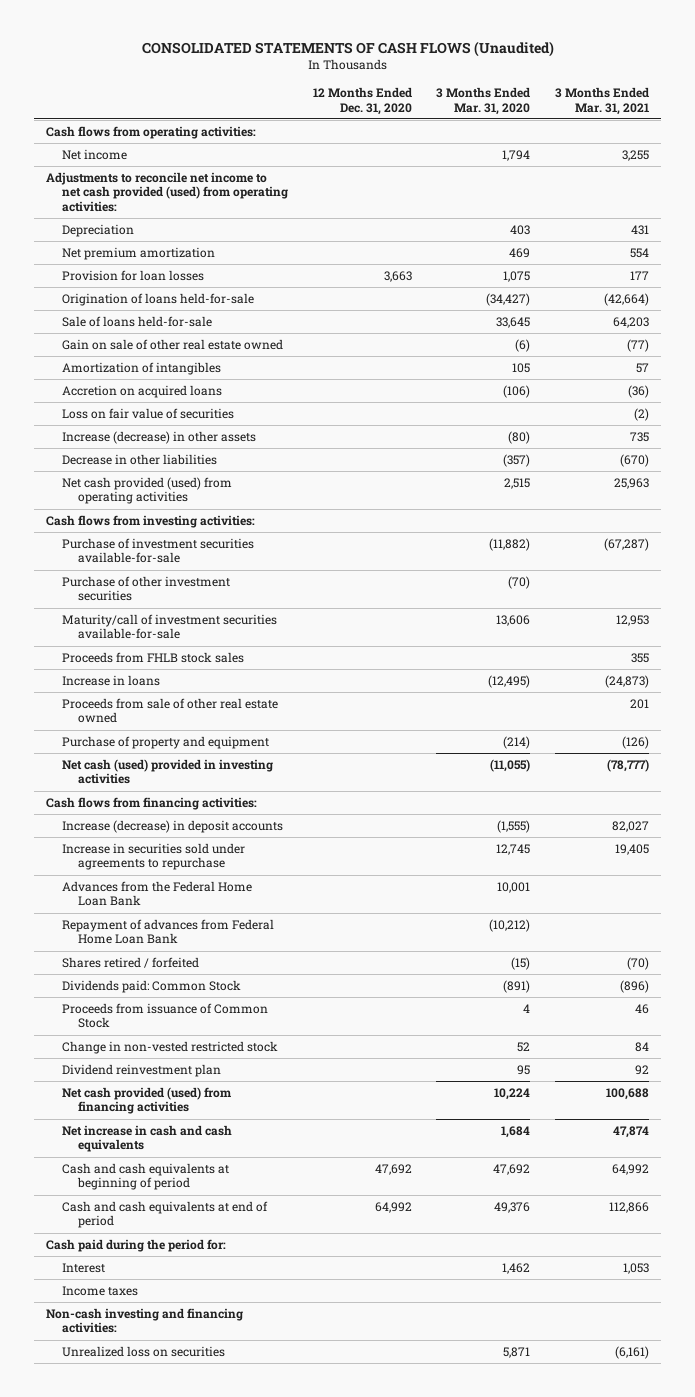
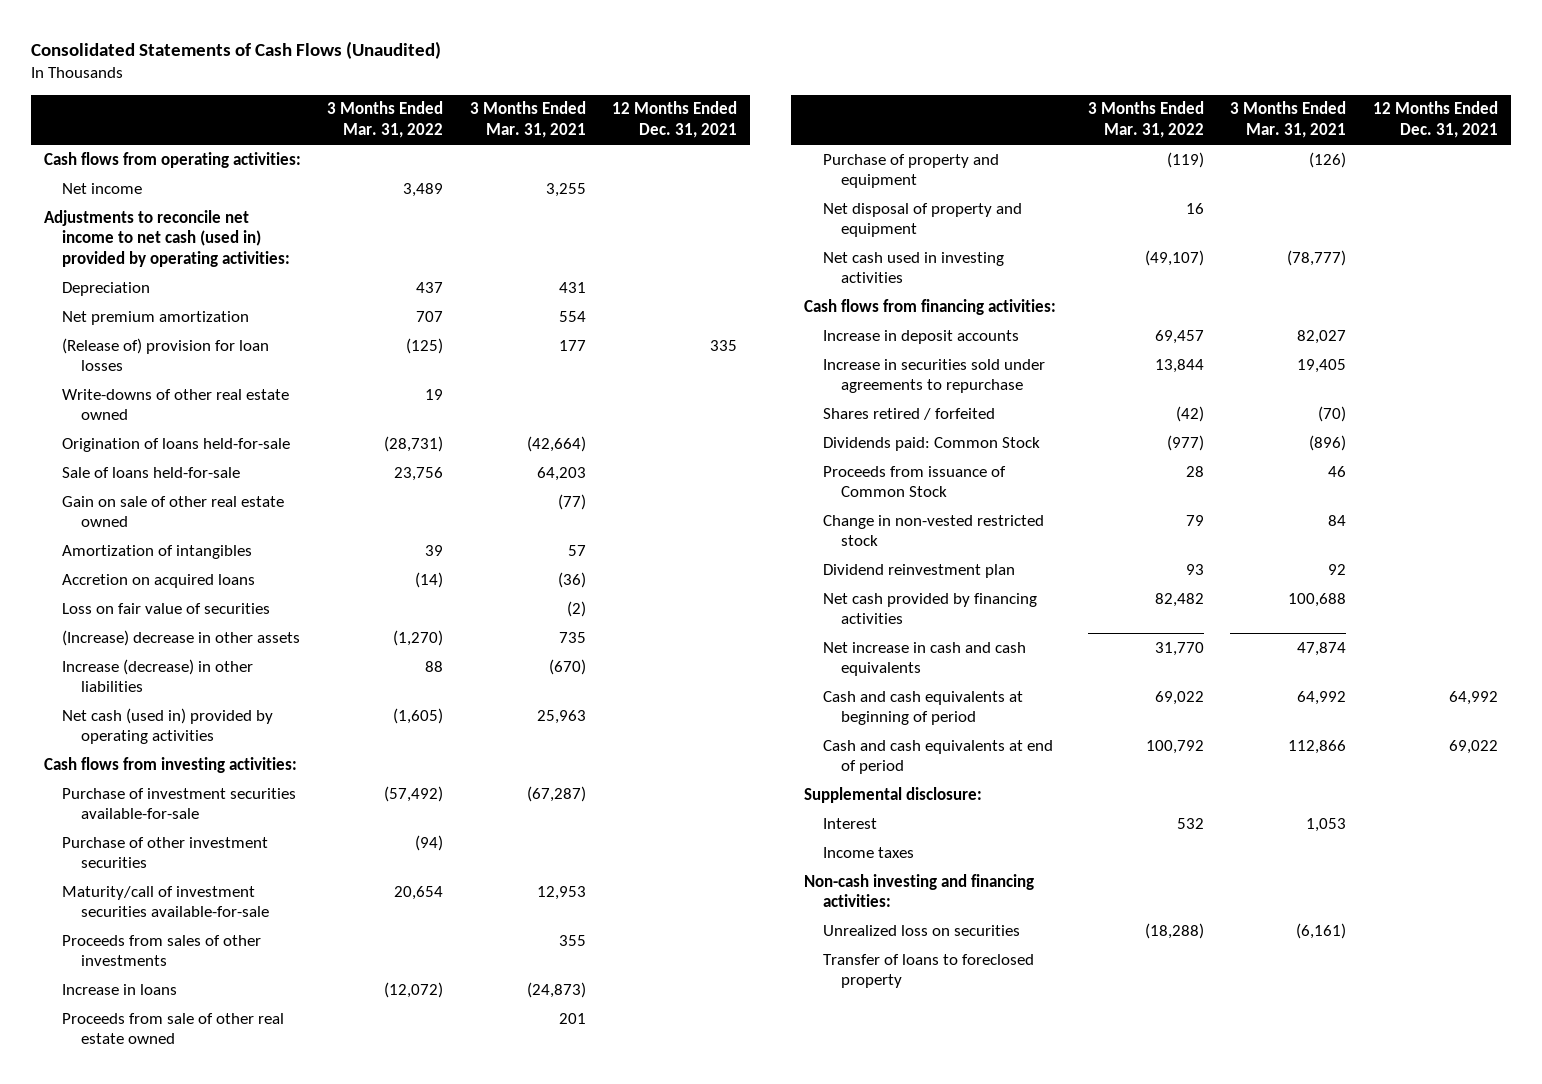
[141,40,554,57] CONSOLIDATED STATEMENTS OF CASH FLOWS (Unaudited) -> [30,41,441,60] Consolidated Statements of Cash Flows (Unaudited)
[312,87,412,115] 12 Months Ended Dec. 31, 2020 -> none
[436,87,531,115] 3 Months Ended Mar. 31, 2020 -> none
none -> [327,101,444,138] 3 Months Ended Mar. 31, 2022
none -> [612,101,738,138] 12 Months Ended Dec. 31, 2021
[46,171,289,213] Adjustments to reconcile net income to net cash provided (used) from operating activities: -> [44,209,291,267] Adjustments to reconcile net income to net cash (used in) provided by operating activities:
[62,269,205,281] Provision for loan losses -> [62,337,270,372] (Release of) provision for loan losses
none -> [62,388,290,421] Write-downs of other real estate owned
[62,430,257,444] Increase (decrease) in other assets -> [62,629,301,646] (Increase) decrease in other assets
[62,453,218,465] Decrease in other liabilities -> [62,658,254,693] Increase (decrease) in other liabilities
[62,476,233,505] Net cash provided (used) from operating activities -> [62,707,274,745] Net cash (used in) provided by operating activities
[62,651,245,663] Proceeds from FHLB stock sales -> [62,934,262,967] Proceeds from sales of other investments
none -> [822,202,1022,238] Net disposal of property and equipment
[62,758,274,785] Net cash (used) provided in investing activities -> [822,251,1004,284] Net cash used in investing activities
[62,819,284,833] Increase (decrease) in deposit accounts -> [822,329,1019,344] Increase in deposit accounts
[62,880,253,907] Advances from the Federal Home Loan Bank -> none
[62,918,275,945] Repayment of advances from Federal Home Loan Bank -> none
[62,1086,232,1115] Net cash provided (used) from financing activities -> [822,592,1037,625] Net cash provided by financing activities
[46,1238,227,1252] Cash paid during the period for: -> none
none -> [804,786,983,803] Supplemental disclosure:
none -> [822,953,1034,989] Transfer of loans to foreclosed property

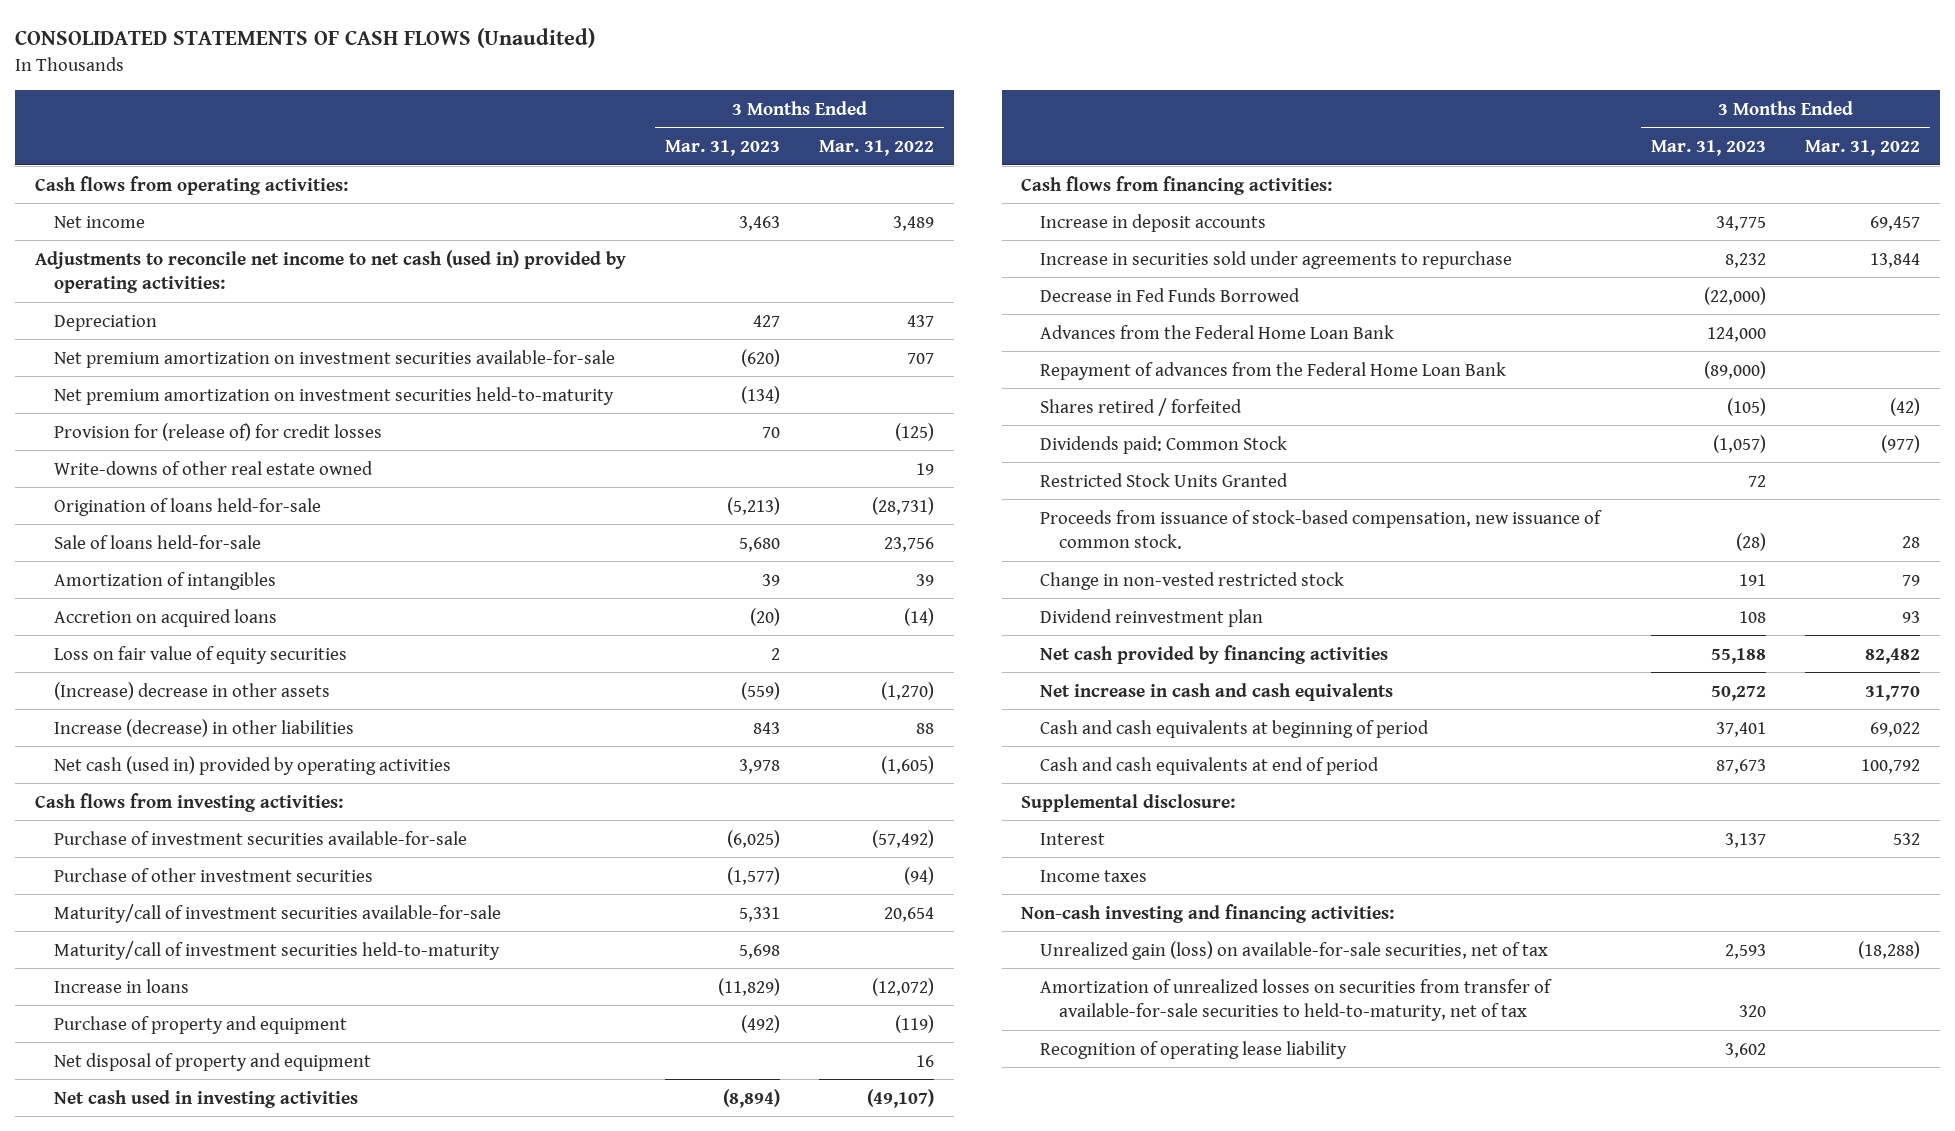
[30,41,441,60] Consolidated Statements of Cash Flows (Unaudited) -> [15,28,596,49] CONSOLIDATED STATEMENTS OF CASH FLOWS (Unaudited)
[469,101,586,138] 3 Months Ended Mar. 31, 2021 -> none
[612,101,738,138] 12 Months Ended Dec. 31, 2021 -> none
none -> [665,140,781,157] Mar. 31, 2023
[62,310,250,325] Net premium amortization -> none
none -> [54,349,616,368] Net premium amortization on investment securities available-for-sale
none -> [54,386,615,405] Net premium amortization on investment securities held-to-maturity
[62,337,270,372] (Release of) provision for loan losses -> [54,422,383,441] Provision for (release of) for credit losses
[62,495,285,528] Gain on sale of other real estate owned -> none
[62,602,271,614] Loss on fair value of securities -> [54,645,348,664] Loss on fair value of equity securities
[62,934,262,967] Proceeds from sales of other investments -> none
none -> [54,940,501,960] Maturity/call of investment securities held-to-maturity
[62,1012,285,1045] Proceeds from sale of other real estate owned -> none
none -> [1040,287,1301,302] Decrease in Fed Funds Borrowed
none -> [1040,324,1395,339] Advances from the Federal Home Loan Bank
none -> [1040,361,1507,380] Repayment of advances from the Federal Home Loan Bank
none -> [1040,472,1289,487] Restricted Stock Units Granted
[822,465,1006,498] Proceeds from issuance of Common Stock -> [1040,509,1603,549] Proceeds from issuance of stock-based compensation, new issuance of common stock.
[822,953,1034,989] Transfer of loans to foreclosed property -> none
[822,924,1020,936] Unrealized loss on securities -> [1040,940,1549,960] Unrealized gain (loss) on available-for-sale securities, net of tax
none -> [1040,978,1553,1021] Amortization of unrealized losses on securities from transfer of available-for-sale securities to held-to-maturity, net of tax
none -> [1040,1040,1348,1059] Recognition of operating lease liability

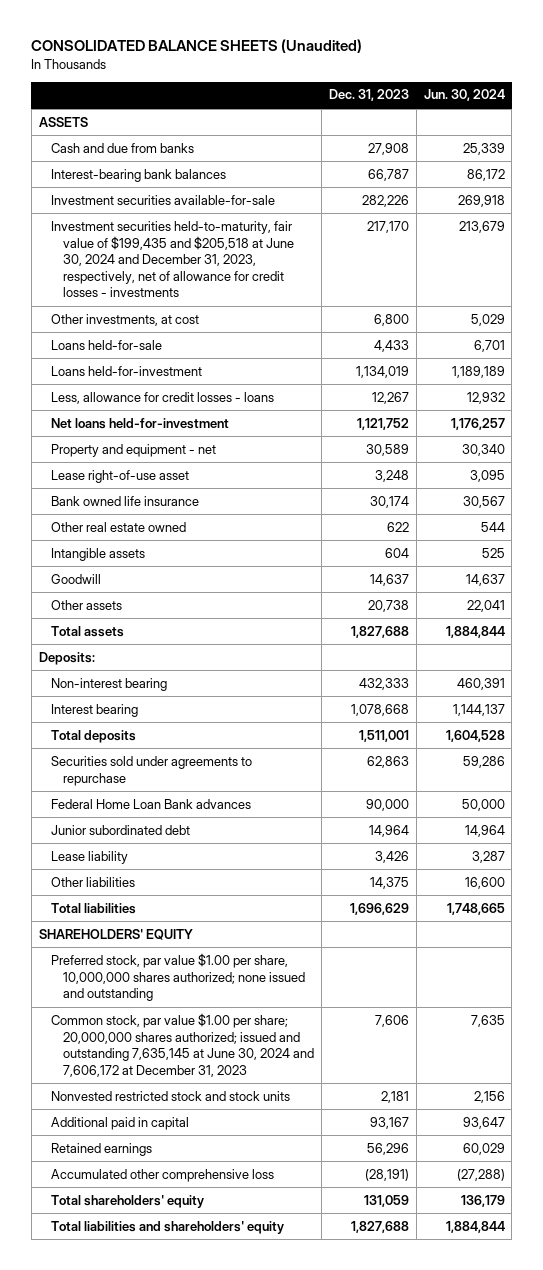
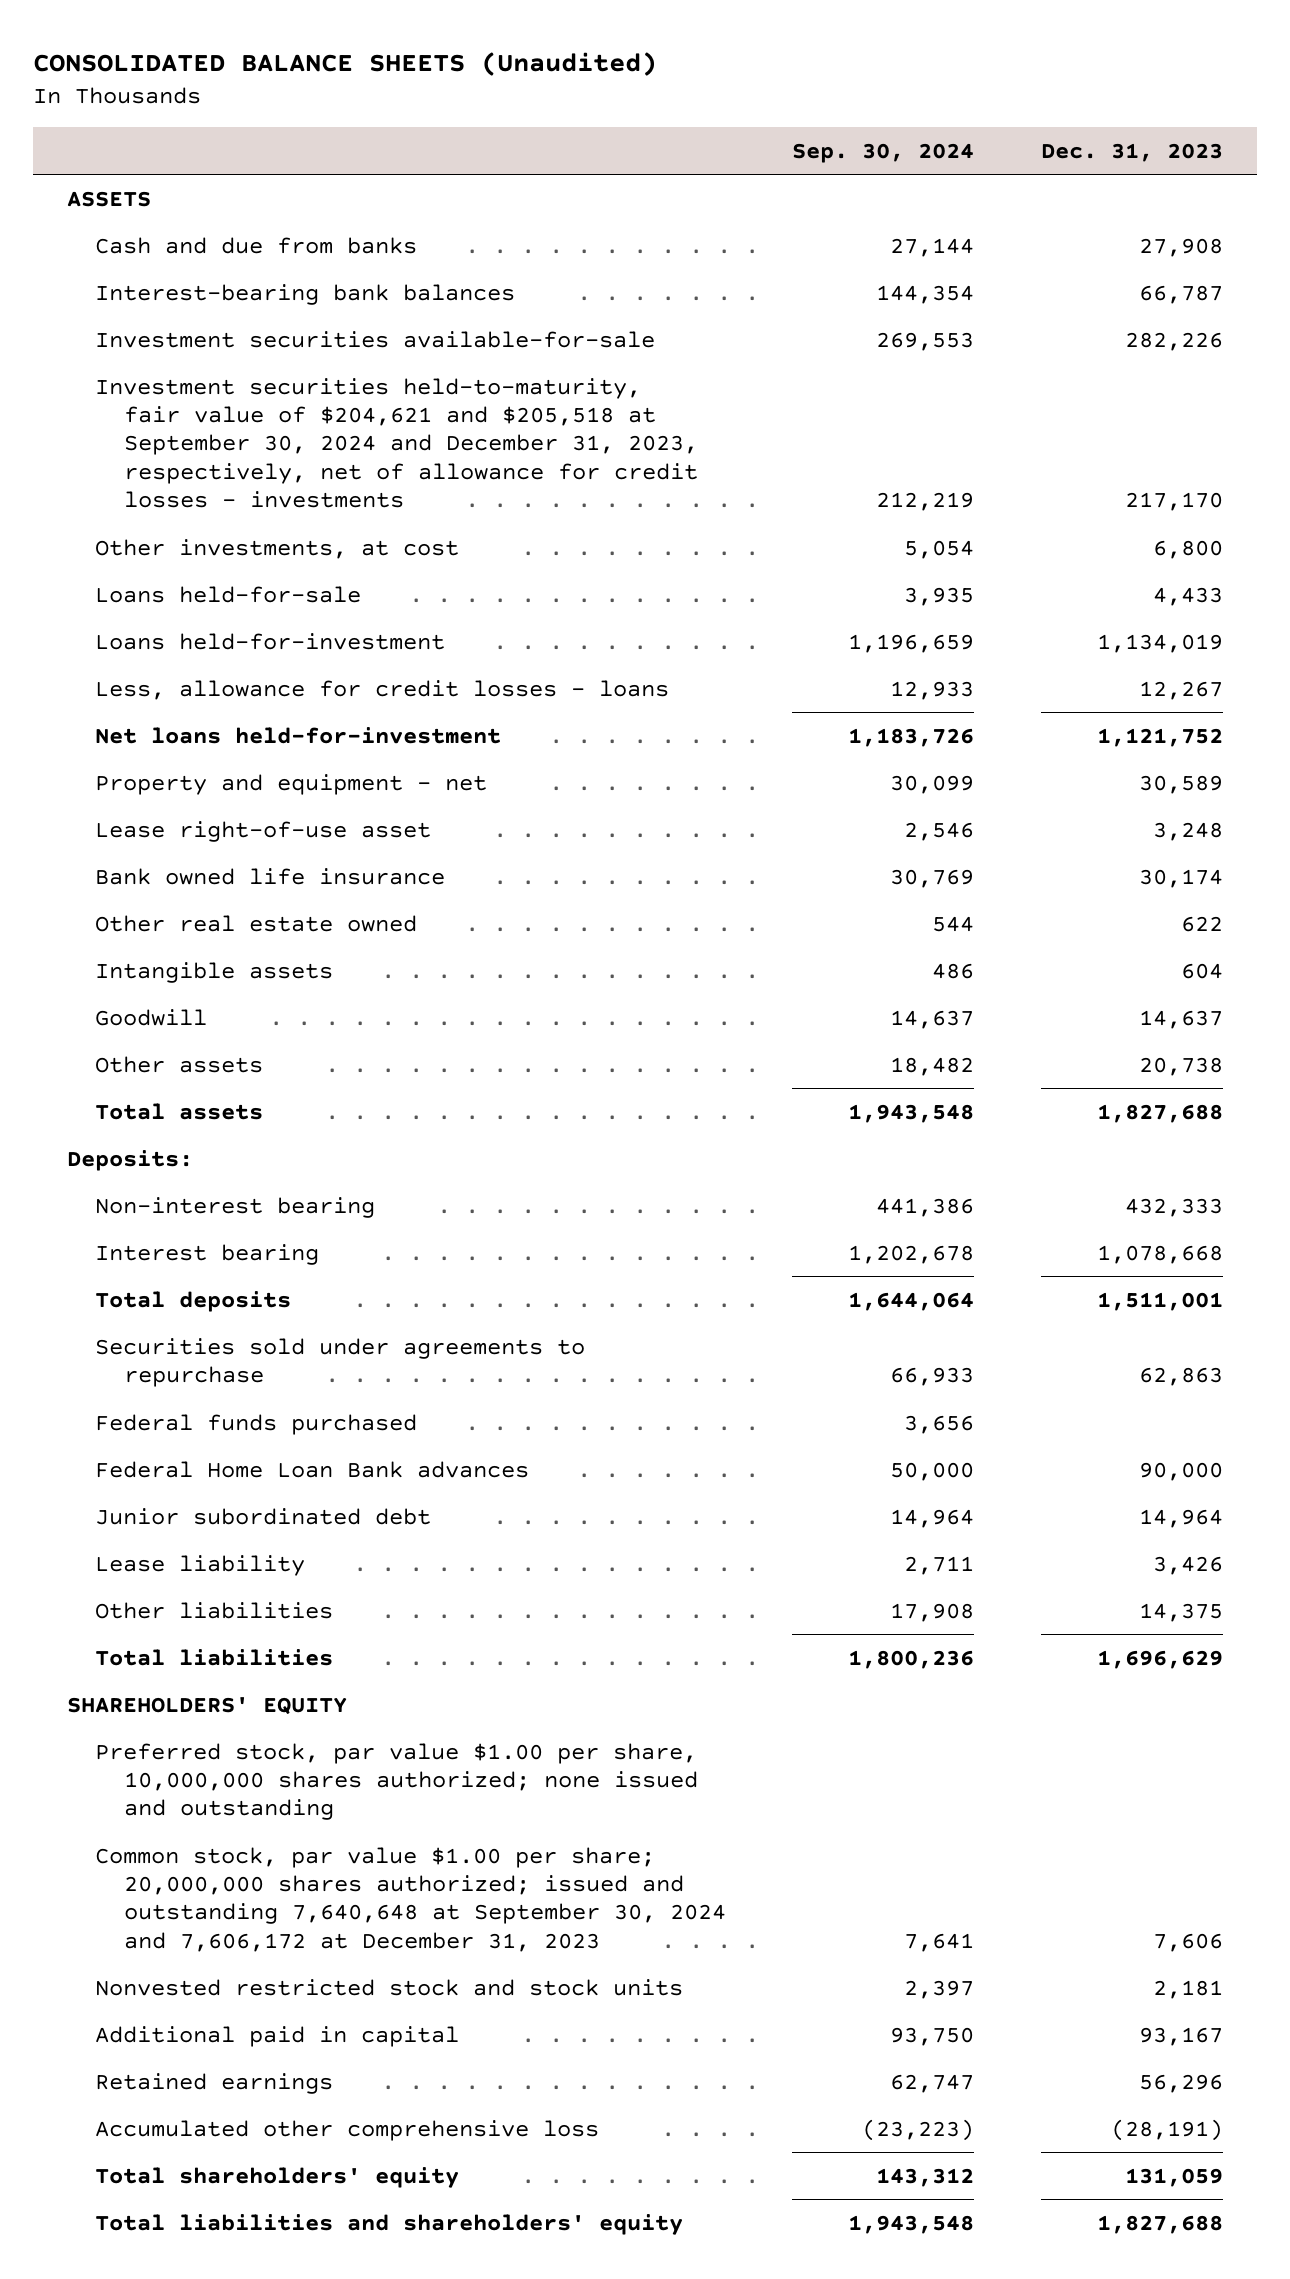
[423,89,505,102] Jun. 30, 2024 -> none
none -> [792,142,975,163] Sep. 30, 2024
[50,220,294,298] Investment securities held-to-maturity, fair value of $199,435 and $205,518 at June 30, 2024 and December 31, 2023, respectively, net of allowance for credit losses - investments -> [95,377,698,509] Investment securities held-to-maturity, fair value of $204,621 and $205,518 at September 30, 2024 and December 31, 2023, respectively, net of allowance for credit losses - investments
none -> [95,1413,418,1435] Federal funds purchased
[50,1012,314,1077] Common stock, par value $1.00 per share; 20,000,000 shares authorized; issued and outstanding 7,635,145 at June 30, 2024 and 7,606,172 at December 31, 2023 -> [95,1846,726,1952] Common stock, par value $1.00 per share; 20,000,000 shares authorized; issued and outstanding 7,640,648 at September 30, 2024 and 7,606,172 at December 31, 2023

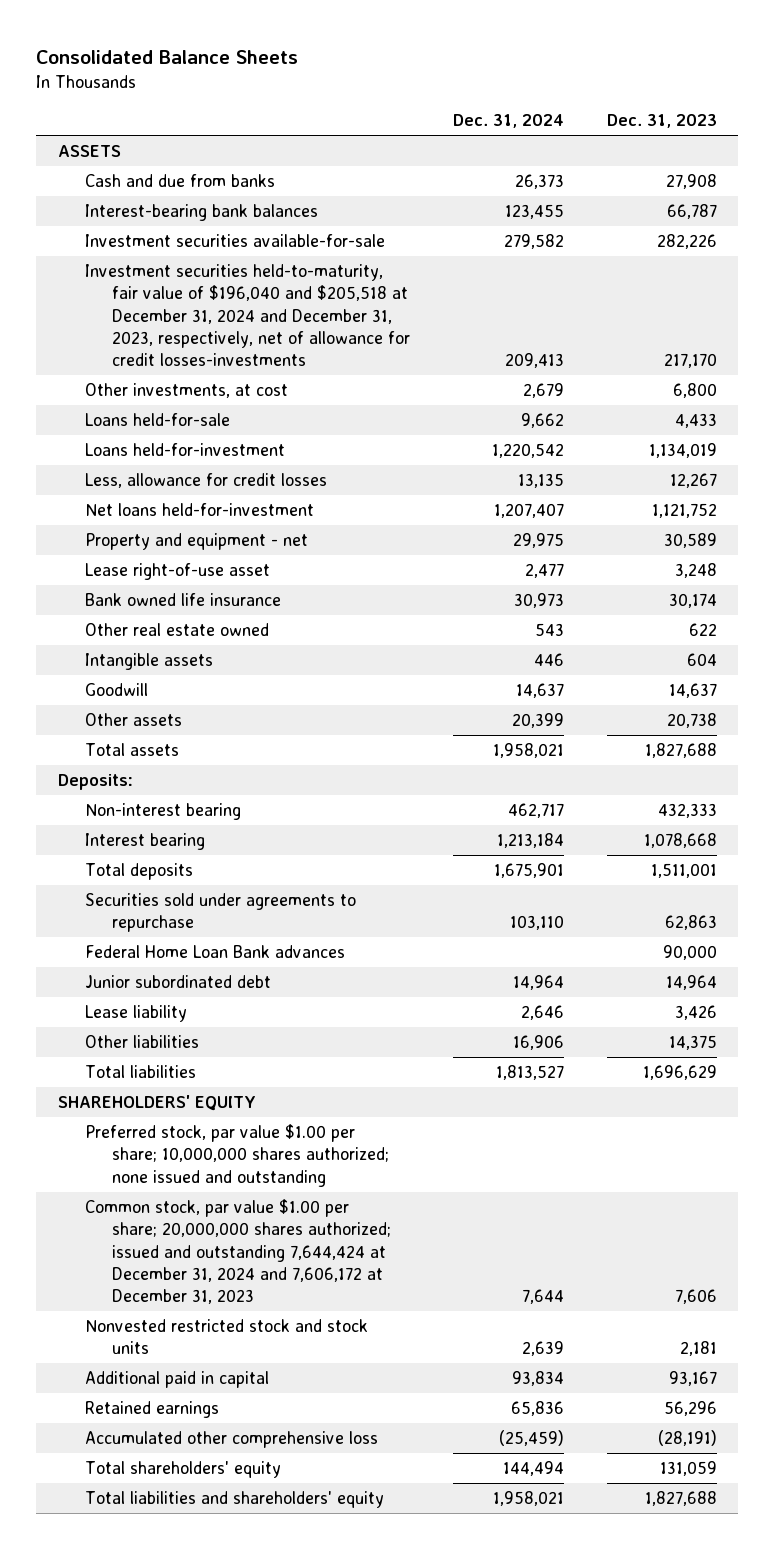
[33,51,658,76] CONSOLIDATED BALANCE SHEETS (Unaudited) -> [36,49,299,64] Consolidated Balance Sheets
[792,142,975,163] Sep. 30, 2024 -> none
none -> [453,114,565,129] Dec. 31, 2024
[95,377,698,509] Investment securities held-to-maturity, fair value of $204,621 and $205,518 at September 30, 2024 and December 31, 2023, respectively, net of allowance for credit losses - investments -> [85,263,411,367] Investment securities held-to-maturity, fair value of $196,040 and $205,518 at December 31, 2024 and December 31, 2023, respectively, net of allowance for credit losses-investments
[95,679,670,700] Less, allowance for credit losses - loans -> [85,472,328,488] Less, allowance for credit losses
[95,1413,418,1435] Federal funds purchased -> none
[95,1742,698,1821] Preferred stock, par value $1.00 per share, 10,000,000 shares authorized; none issued and outstanding -> [85,1123,390,1187] Preferred stock, par value $1.00 per share; 10,000,000 shares authorized; none issued and outstanding
[95,1846,726,1952] Common stock, par value $1.00 per share; 20,000,000 shares authorized; issued and outstanding 7,640,648 at September 30, 2024 and 7,606,172 at December 31, 2023 -> [85,1198,392,1305] Common stock, par value $1.00 per share; 20,000,000 shares authorized; issued and outstanding 7,644,424 at December 31, 2024 and 7,606,172 at December 31, 2023

